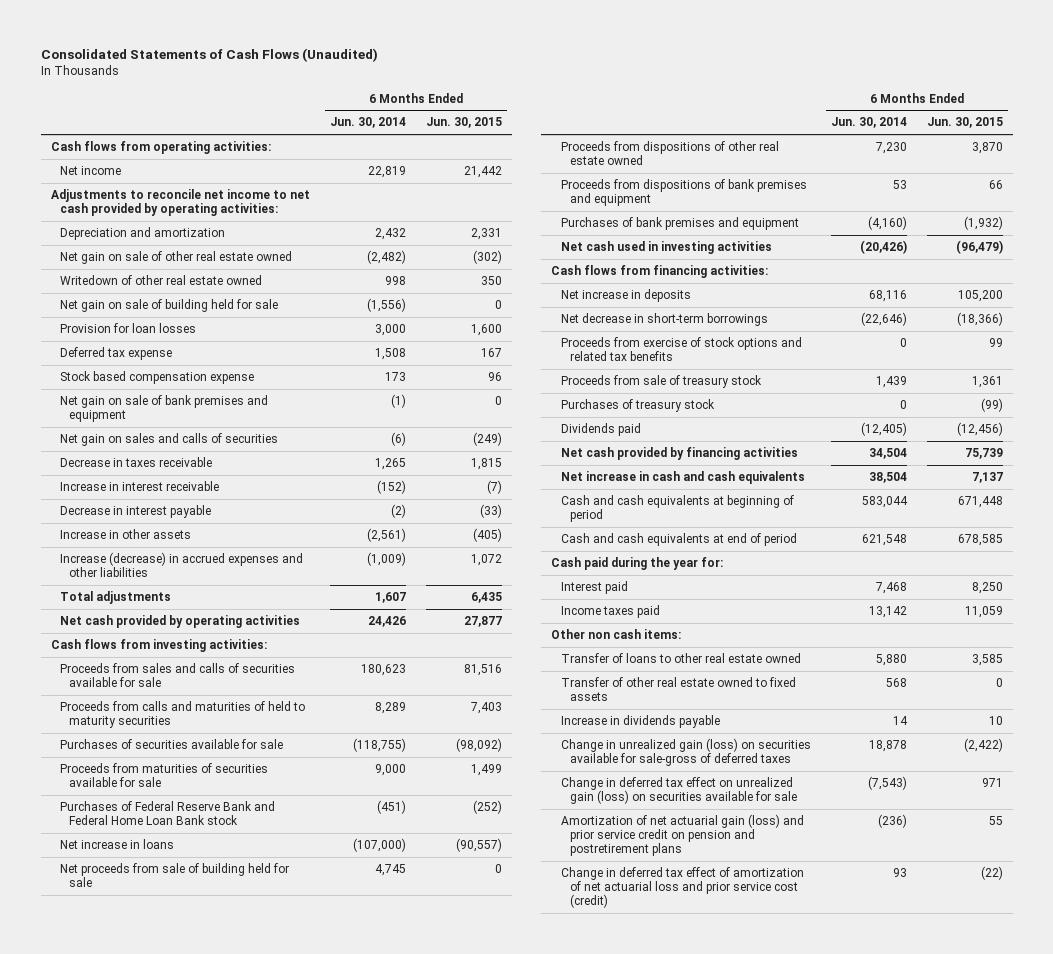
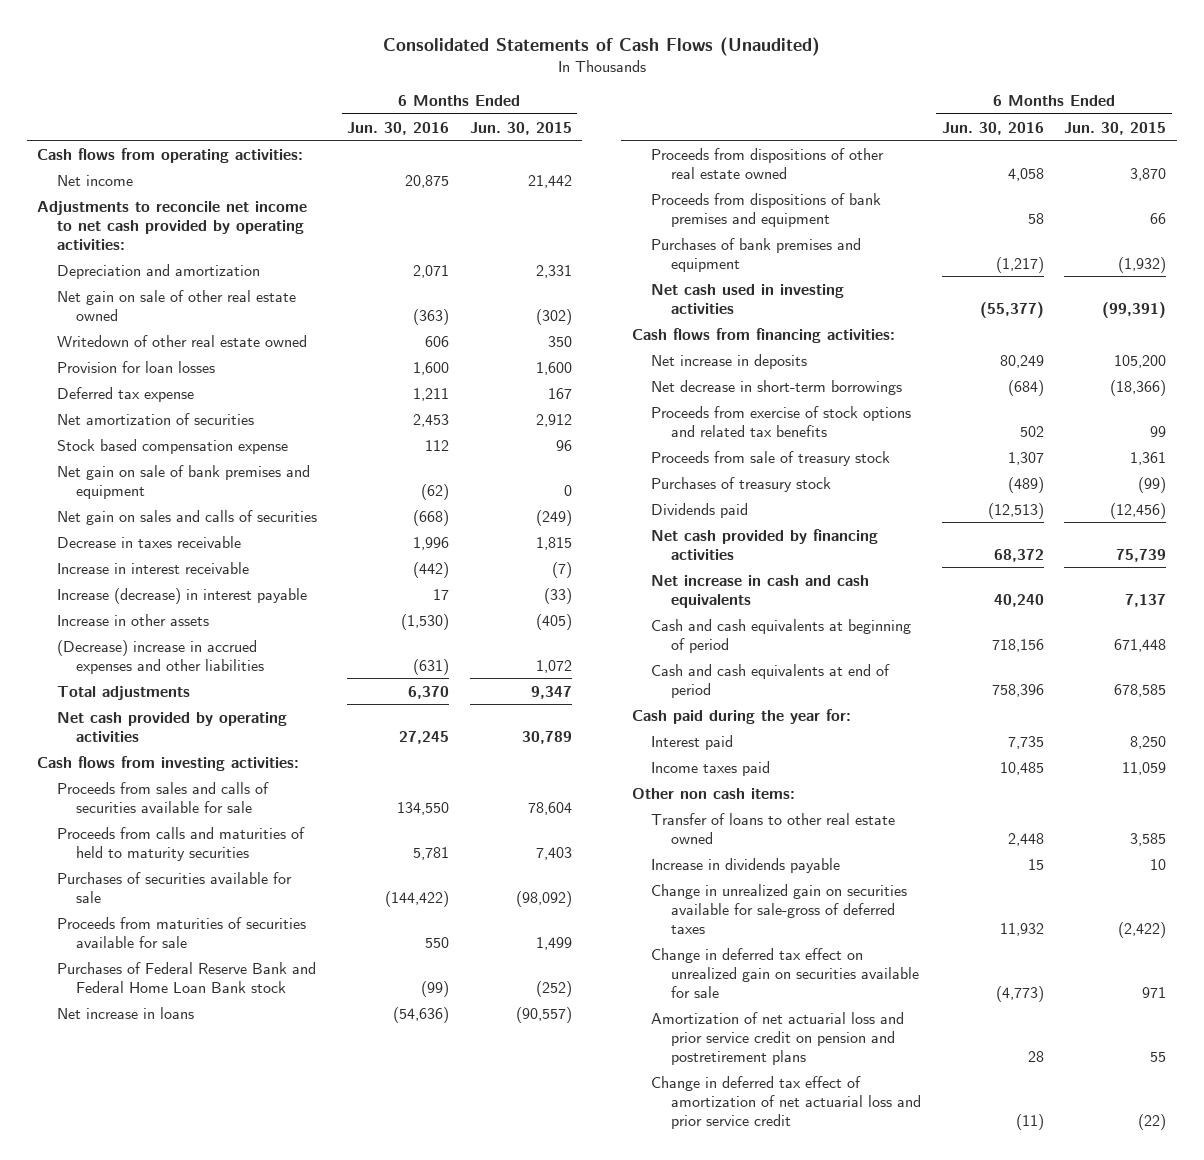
[329,117,406,129] Jun. 30, 2014 -> none
none -> [346,121,449,135] Jun. 30, 2016
[59,299,278,313] Net gain on sale of building held for sale -> none
none -> [56,412,254,425] Net amortization of securities
[59,505,211,519] Decrease in interest payable -> [56,587,307,604] Increase (decrease) in interest payable
[59,552,303,578] Increase (decrease) in accrued expenses and other liabilities -> [56,639,265,674] (Decrease) increase in accrued expenses and other liabilities
[470,592,502,604] 6,435 -> [530,685,572,699] 9,347
[463,616,502,628] 27,877 -> [521,730,572,744] 30,789
[463,664,502,677] 81,516 -> [527,801,572,815] 78,604
[59,863,289,888] Net proceeds from sale of building held for sale -> none
[955,240,1003,255] (96,479) -> [1102,301,1167,318] (99,391)
[560,677,796,702] Transfer of other real estate owned to fixed assets -> none
[560,738,811,767] Change in unrealized gain (loss) on securities available for sale-gross of deferred taxes -> [651,883,908,934] Change in unrealized gain on securities available for sale-gross of deferred taxes
[560,777,797,805] Change in deferred tax effect on unrealized gain (loss) on securities available for sale -> [651,947,919,998] Change in deferred tax effect on unrealized gain on securities available for sale
[560,814,804,857] Amortization of net actuarial gain (loss) and prior service credit on pension and postretirement plans -> [651,1011,905,1065] Amortization of net actuarial loss and prior service credit on pension and postretirement plans
[560,867,804,909] Change in deferred tax effect of amortization of net actuarial loss and prior service cost (credit) -> [651,1075,921,1129] Change in deferred tax effect of amortization of net actuarial loss and prior service credit

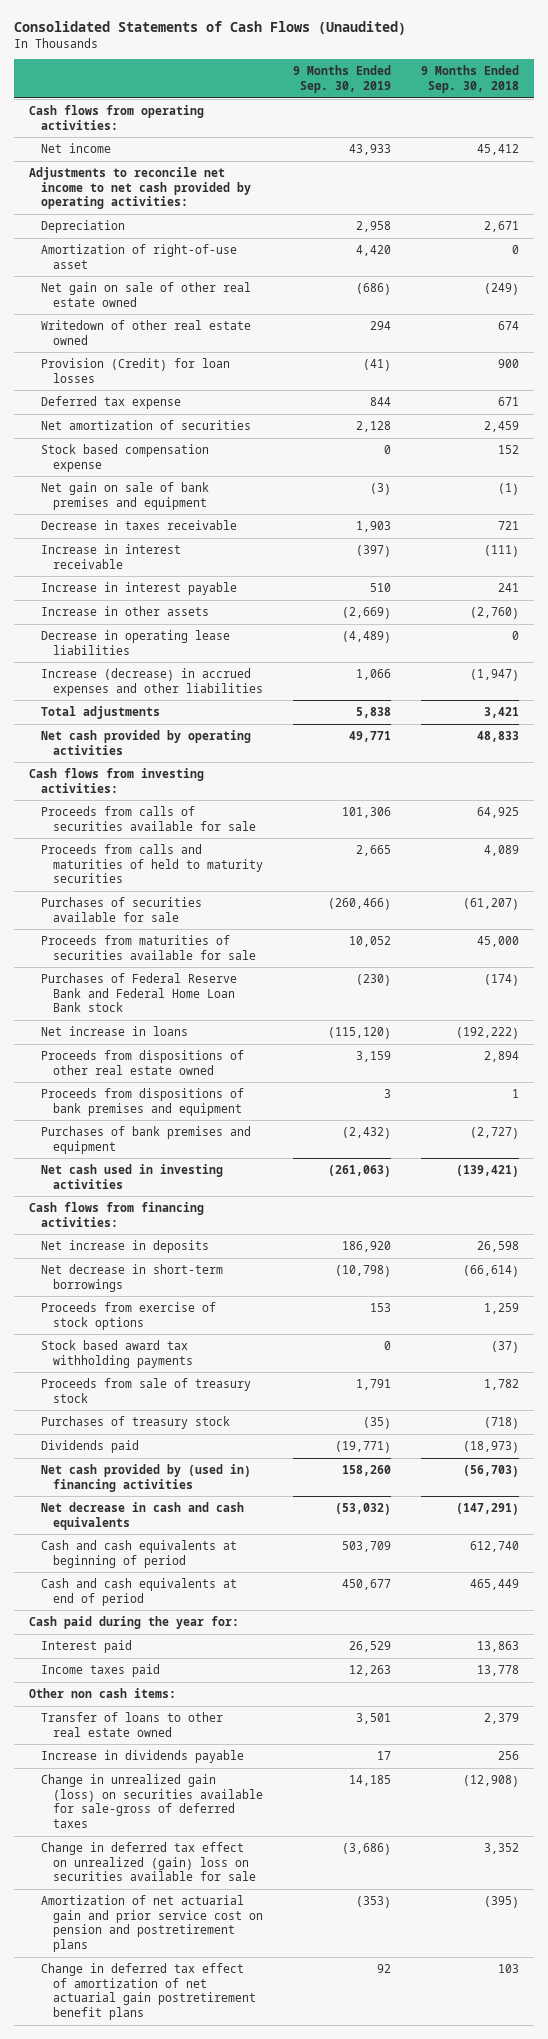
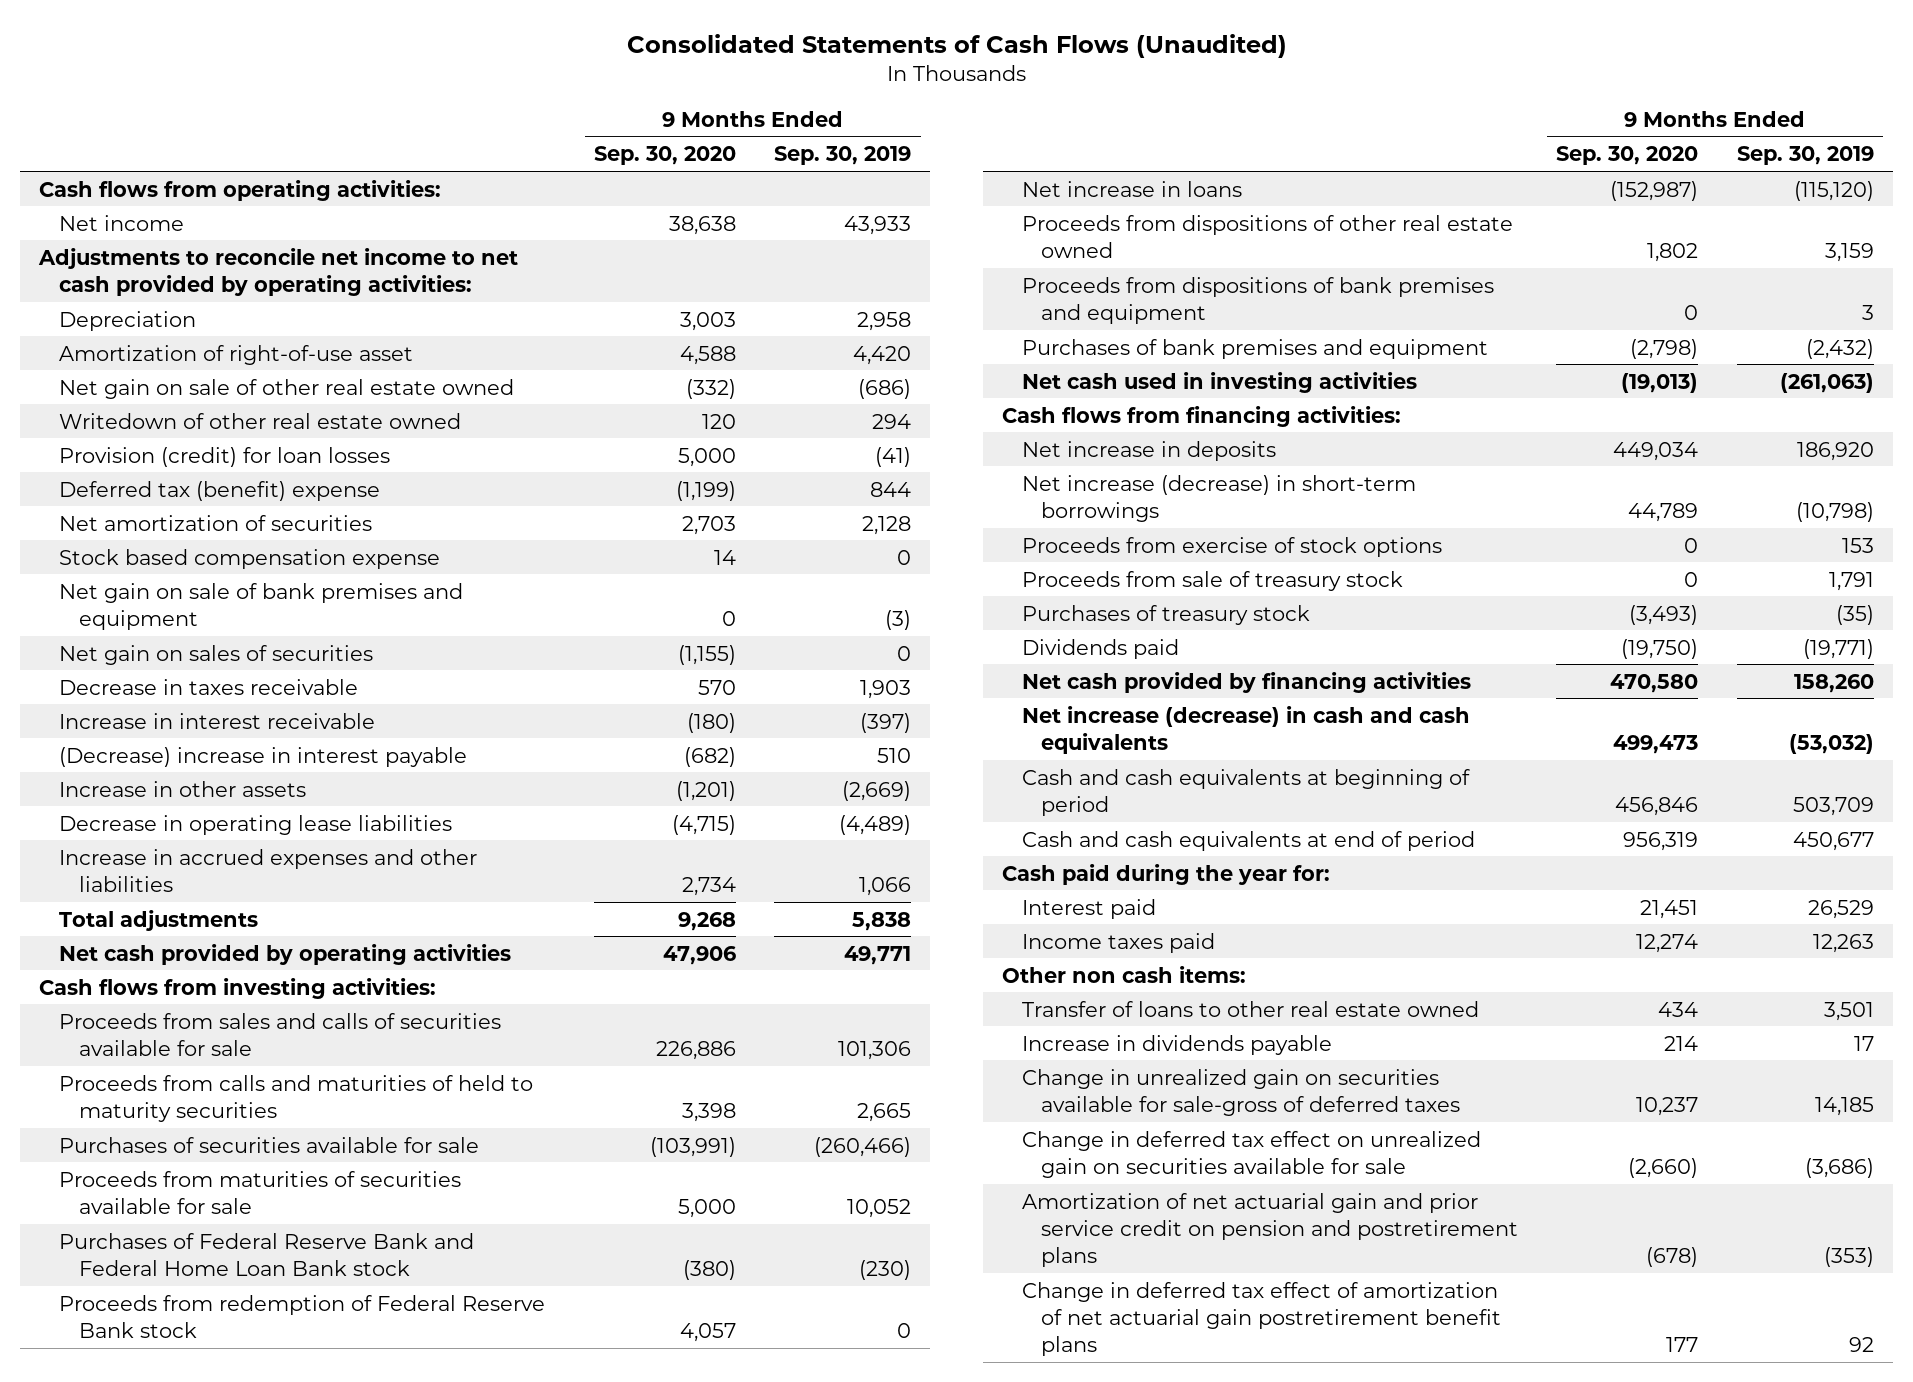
[420,65,519,94] 9 Months Ended Sep. 30, 2018 -> none
none -> [594,146,737,166] Sep. 30, 2020
[40,358,230,383] Provision (Credit) for loan losses -> [59,446,391,467] Provision (credit) for loan losses
[40,396,181,410] Deferred tax expense -> [59,480,381,501] Deferred tax (benefit) expense
none -> [59,644,374,665] Net gain on sales of securities
[40,582,237,596] Increase in interest payable -> [59,746,468,767] (Decrease) increase in interest payable
[40,668,264,696] Increase (decrease) in accrued expenses and other liabilities -> [59,848,478,892] Increase in accrued expenses and other liabilities
[40,806,257,831] Proceeds from calls of securities available for sale -> [59,1012,502,1056] Proceeds from sales and calls of securities available for sale
none -> [59,1294,546,1338] Proceeds from redemption of Federal Reserve Bank stock
[40,1264,223,1292] Net decrease in short-term borrowings -> [1021,474,1416,522] Net increase (decrease) in short-term borrowings
[40,1340,194,1368] Stock based award tax withholding payments -> none
[40,1464,251,1492] Net cash provided by (used in) financing activities -> [1021,671,1471,693] Net cash provided by financing activities
[40,1502,244,1530] Net decrease in cash and cash equivalents -> [1021,705,1470,754] Net increase (decrease) in cash and cash equivalents
[40,1774,264,1828] Change in unrealized gain (loss) on securities available for sale-gross of deferred taxes -> [1021,1068,1461,1116] Change in unrealized gain on securities available for sale-gross of deferred taxes
[40,1842,257,1882] Change in deferred tax effect on unrealized (gain) loss on securities available for sale -> [1021,1130,1481,1178] Change in deferred tax effect on unrealized gain on securities available for sale
[40,1895,264,1952] Amortization of net actuarial gain and prior service cost on pension and postretirement plans -> [1021,1192,1519,1267] Amortization of net actuarial gain and prior service credit on pension and postretirement plans

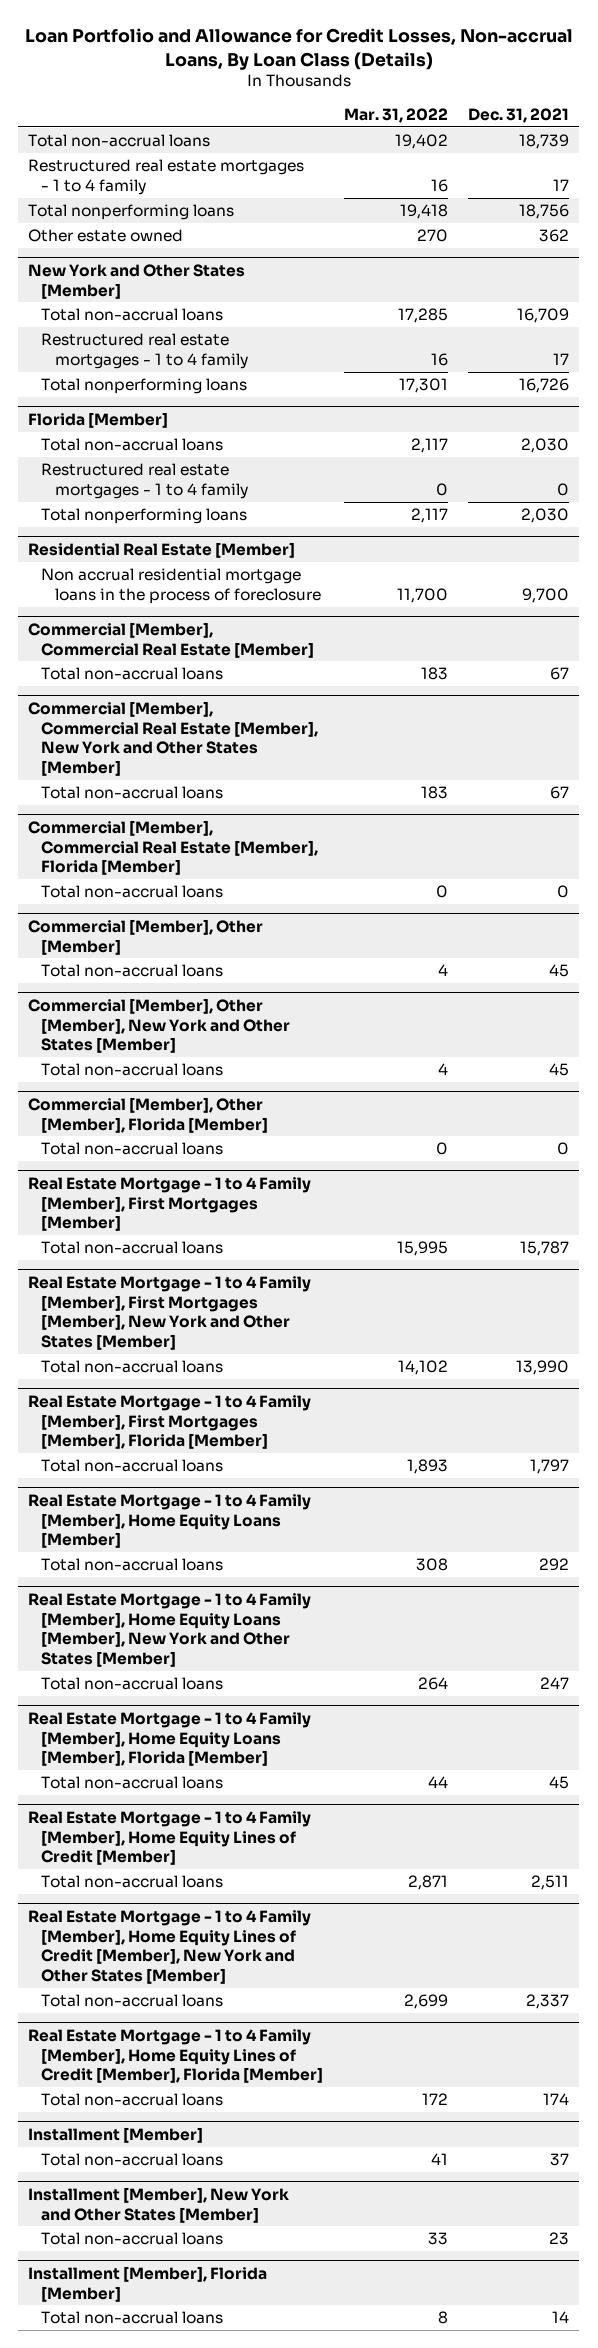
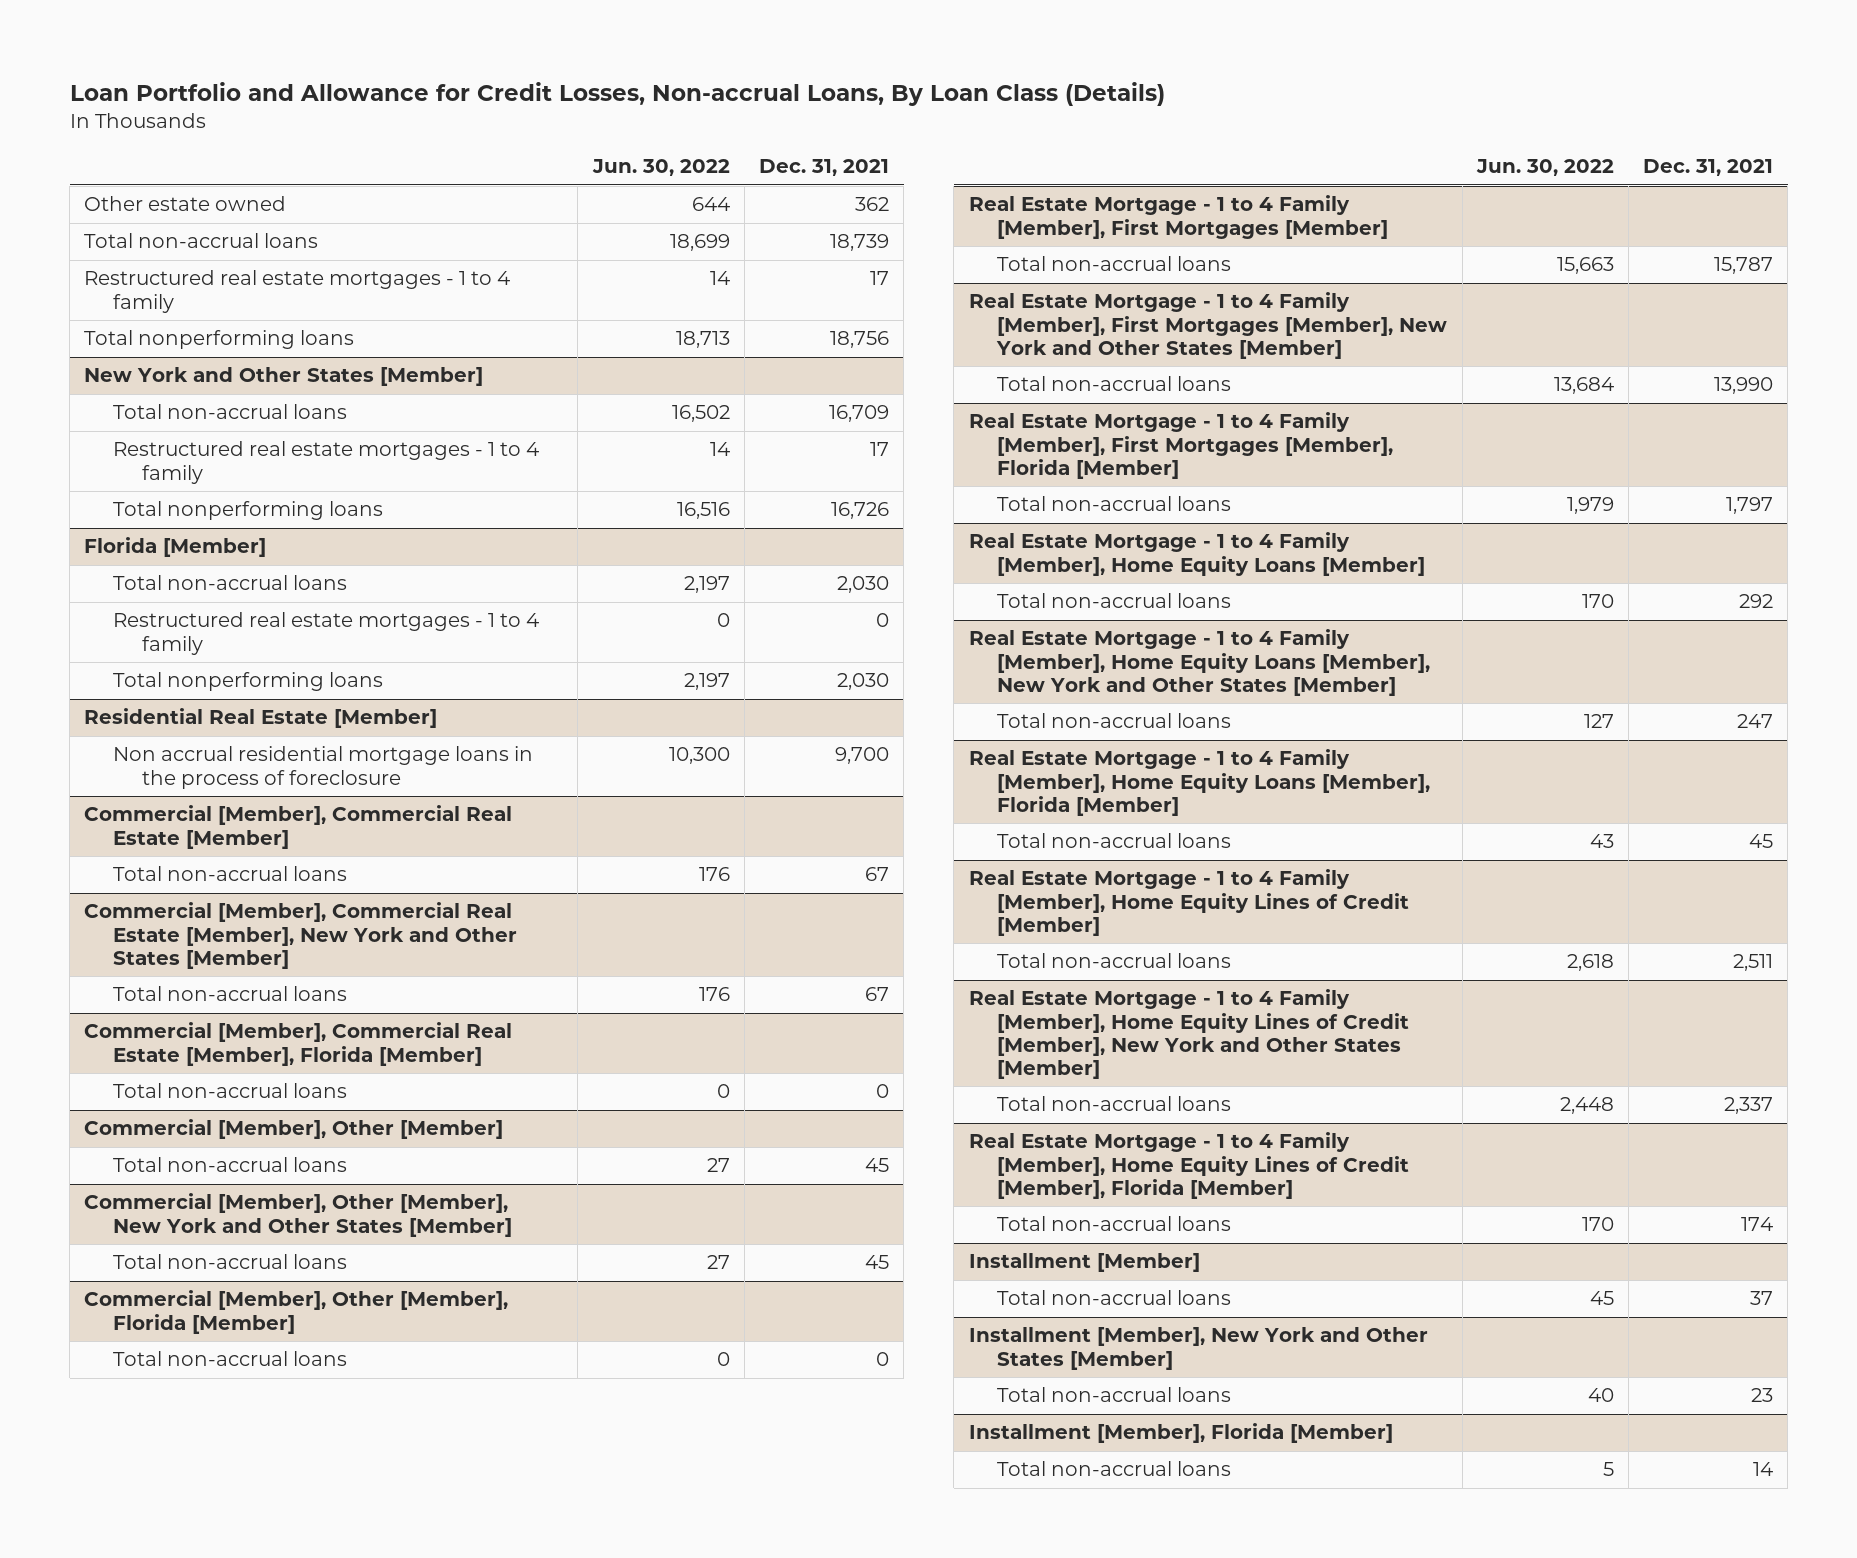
[343,107,448,123] Mar. 31, 2022 -> none
none -> [591,159,730,177] Jun. 30, 2022
[28,229,184,243] Other estate owned -> [84,196,287,212] Other estate owned

